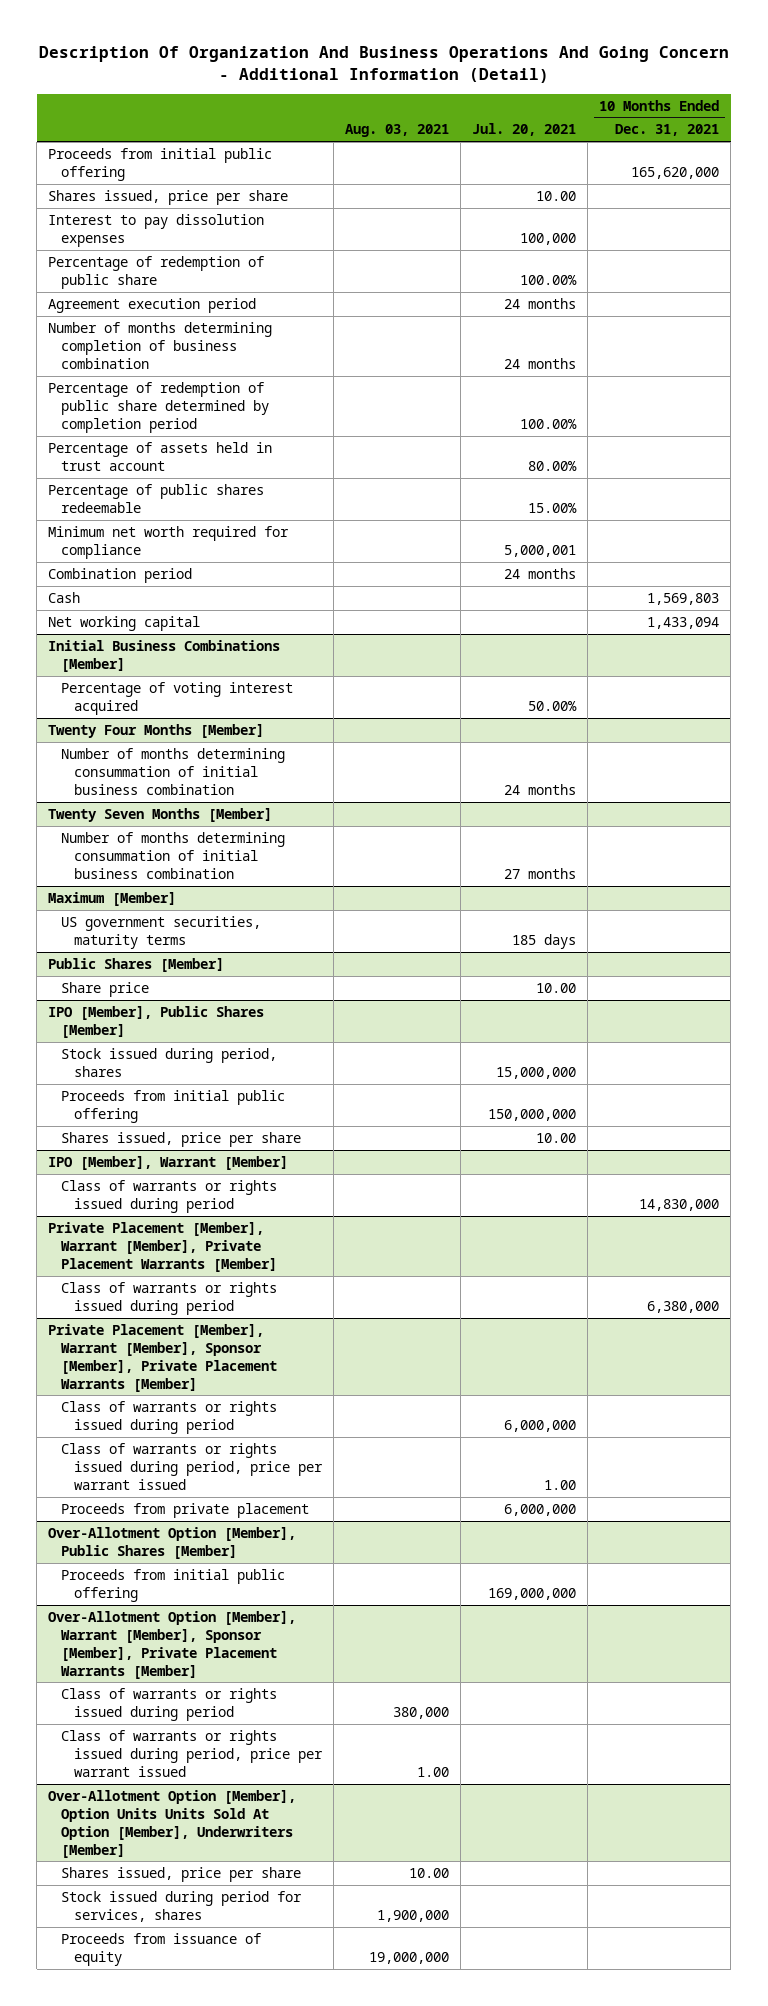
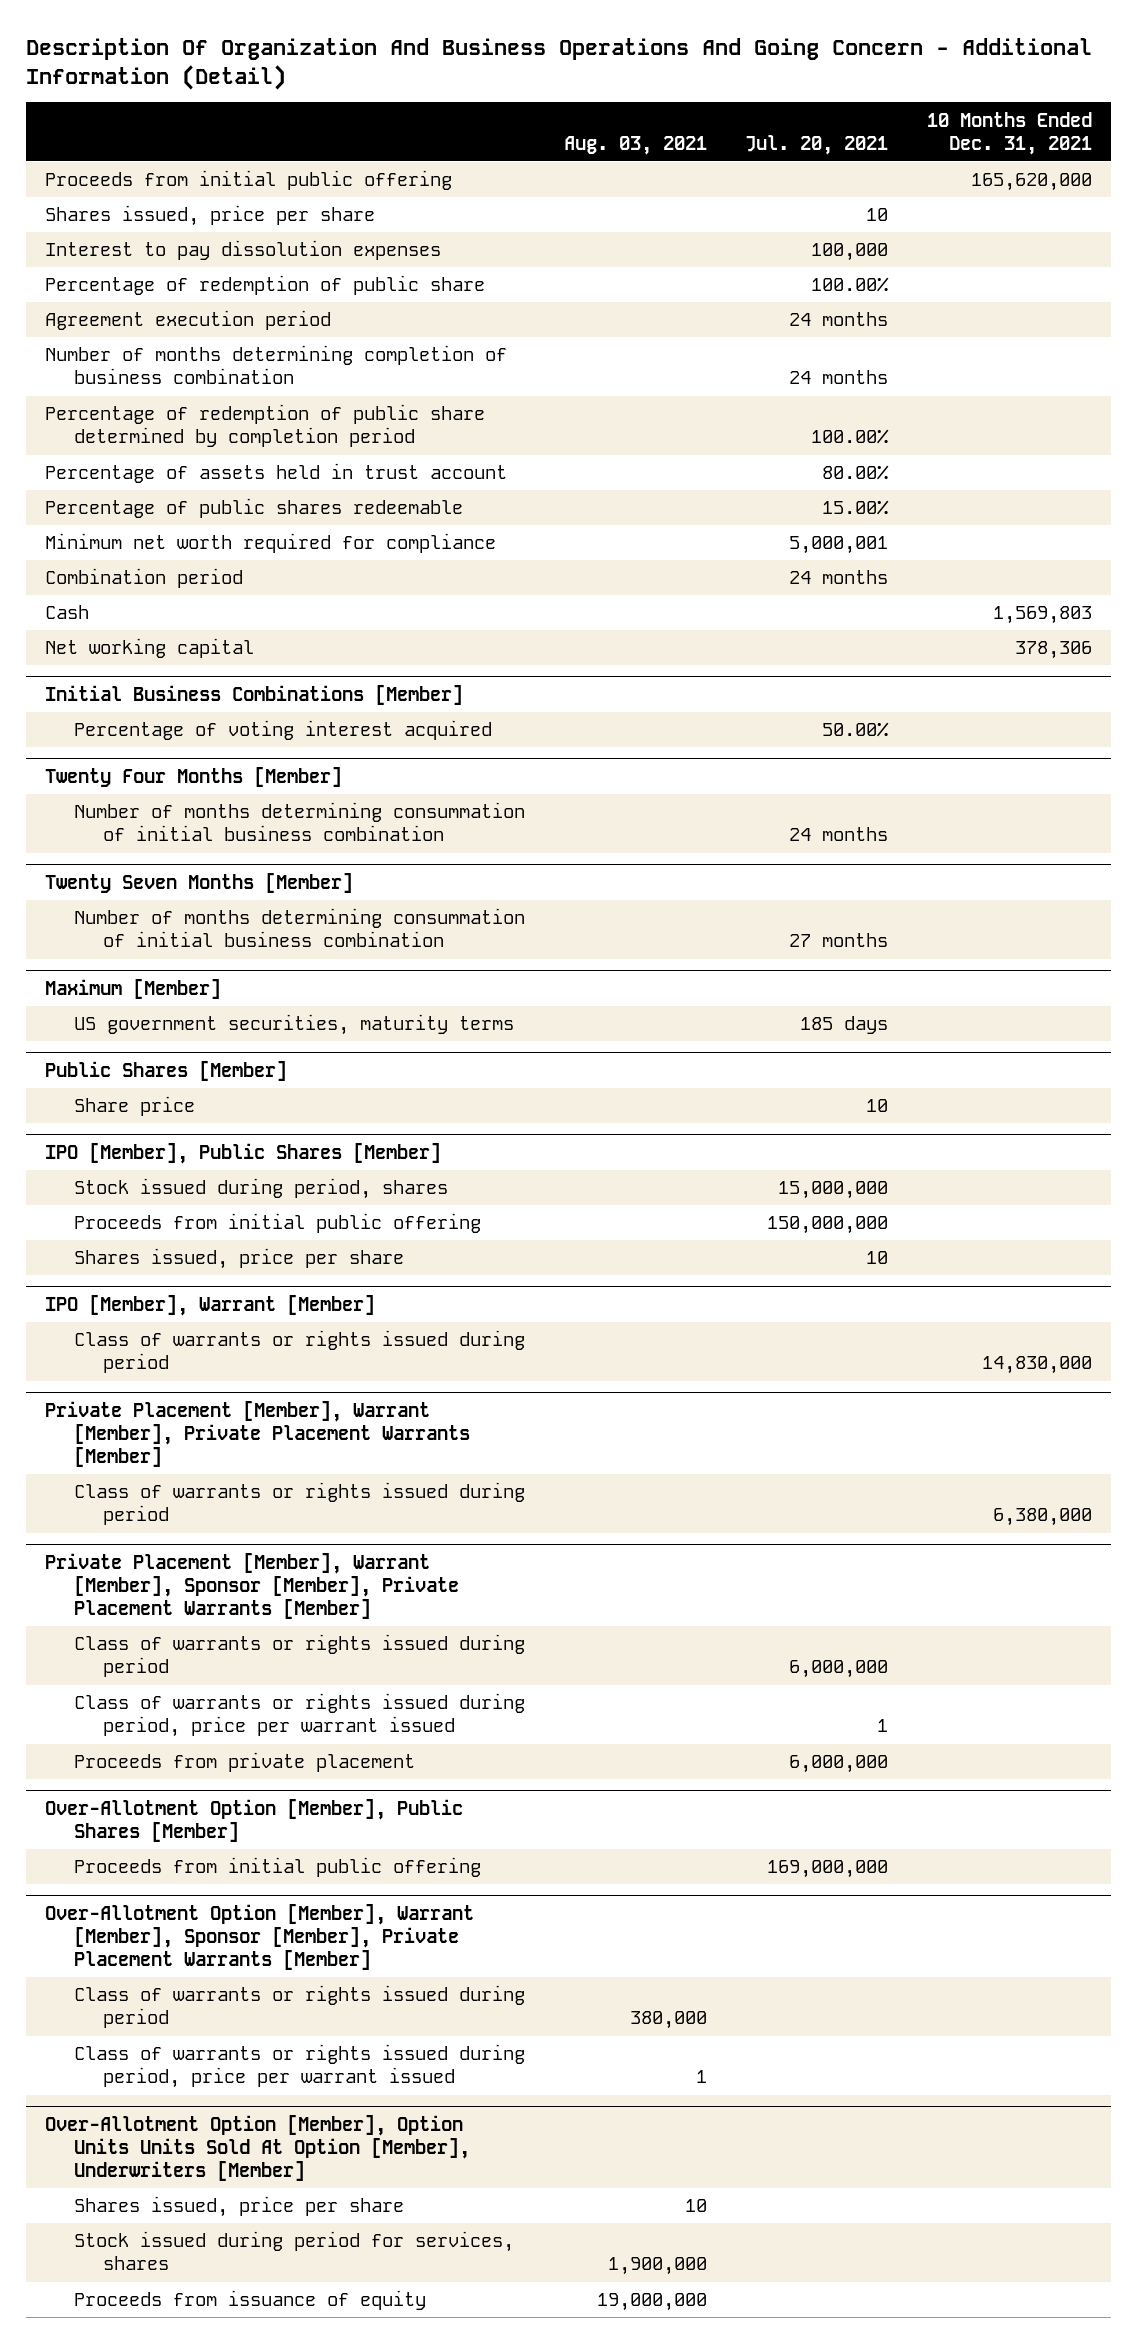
[536,190,577,201] 10.00 -> [866,208,889,222] 10
[647,616,720,629] 1,433,094 -> [1014,641,1092,660] 378,306
[536,982,577,993] 10.00 -> [866,1099,889,1113] 10
[536,1132,577,1143] 10.00 -> [866,1251,889,1265] 10
[544,1479,577,1490] 1.00 -> [877,1719,889,1733] 1
[417,1766,450,1777] 1.00 -> [695,2070,707,2084] 1
[409,1867,450,1878] 10.00 -> [684,2199,707,2213] 10

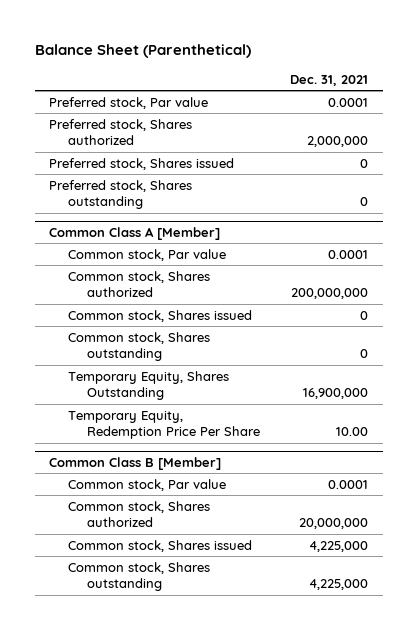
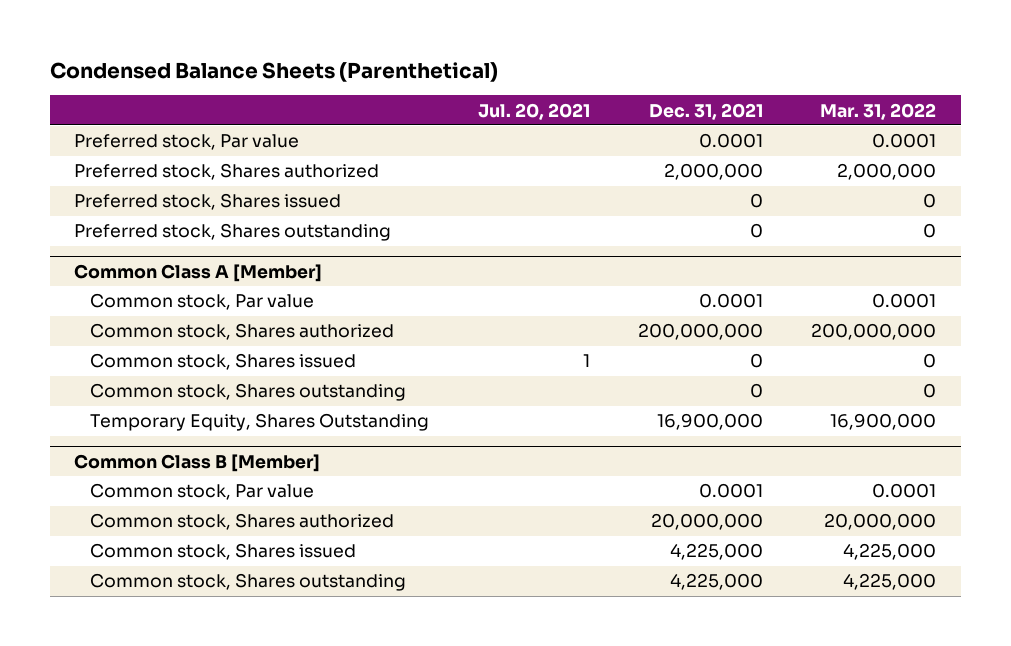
[34,44,251,59] Balance Sheet (Parenthetical) -> [50,61,499,82] Condensed Balance Sheets (Parenthetical)
none -> [477,102,590,120] Jul. 20, 2021
none -> [820,102,937,120] Mar. 31, 2022
[68,410,261,440] Temporary Equity, Redemption Price Per Share -> none

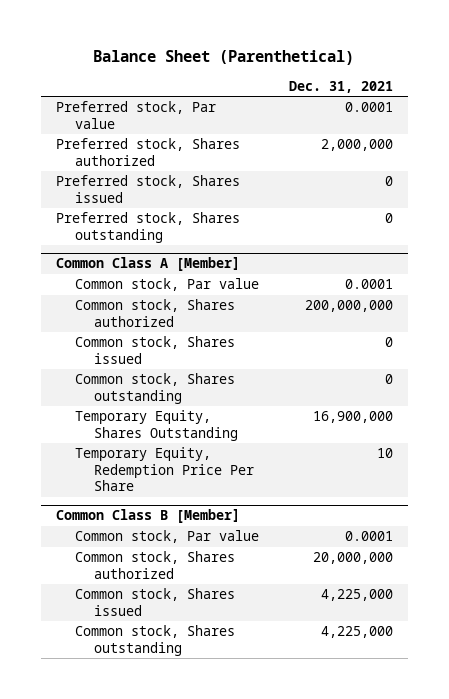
[50,61,499,82] Condensed Balance Sheets (Parenthetical) -> [93,49,355,65] Balance Sheet (Parenthetical)
[477,102,590,120] Jul. 20, 2021 -> none
[820,102,937,120] Mar. 31, 2022 -> none
none -> [74,447,255,492] Temporary Equity, Redemption Price Per Share

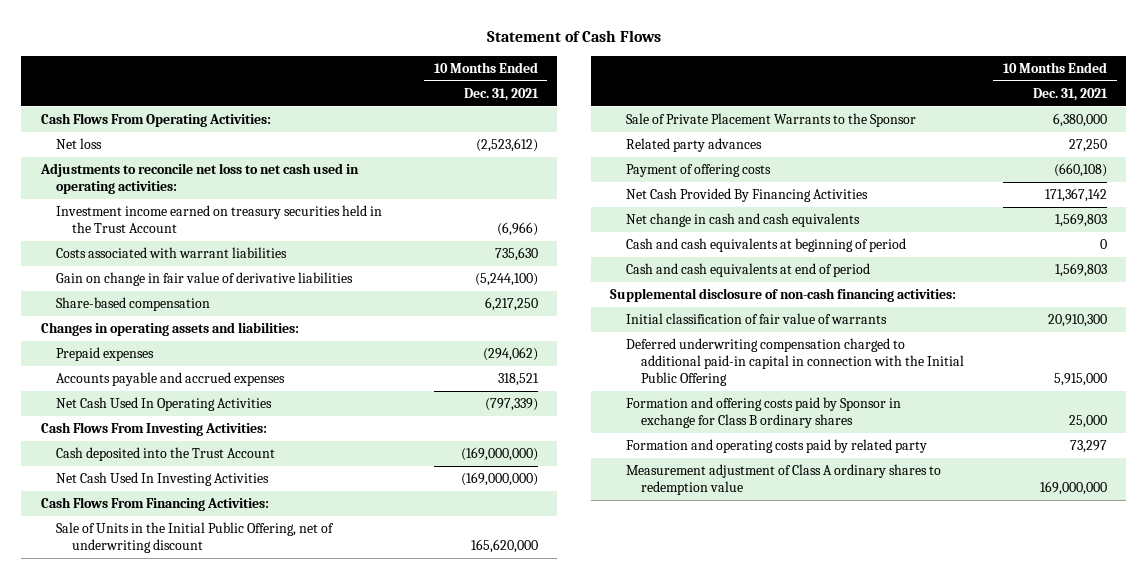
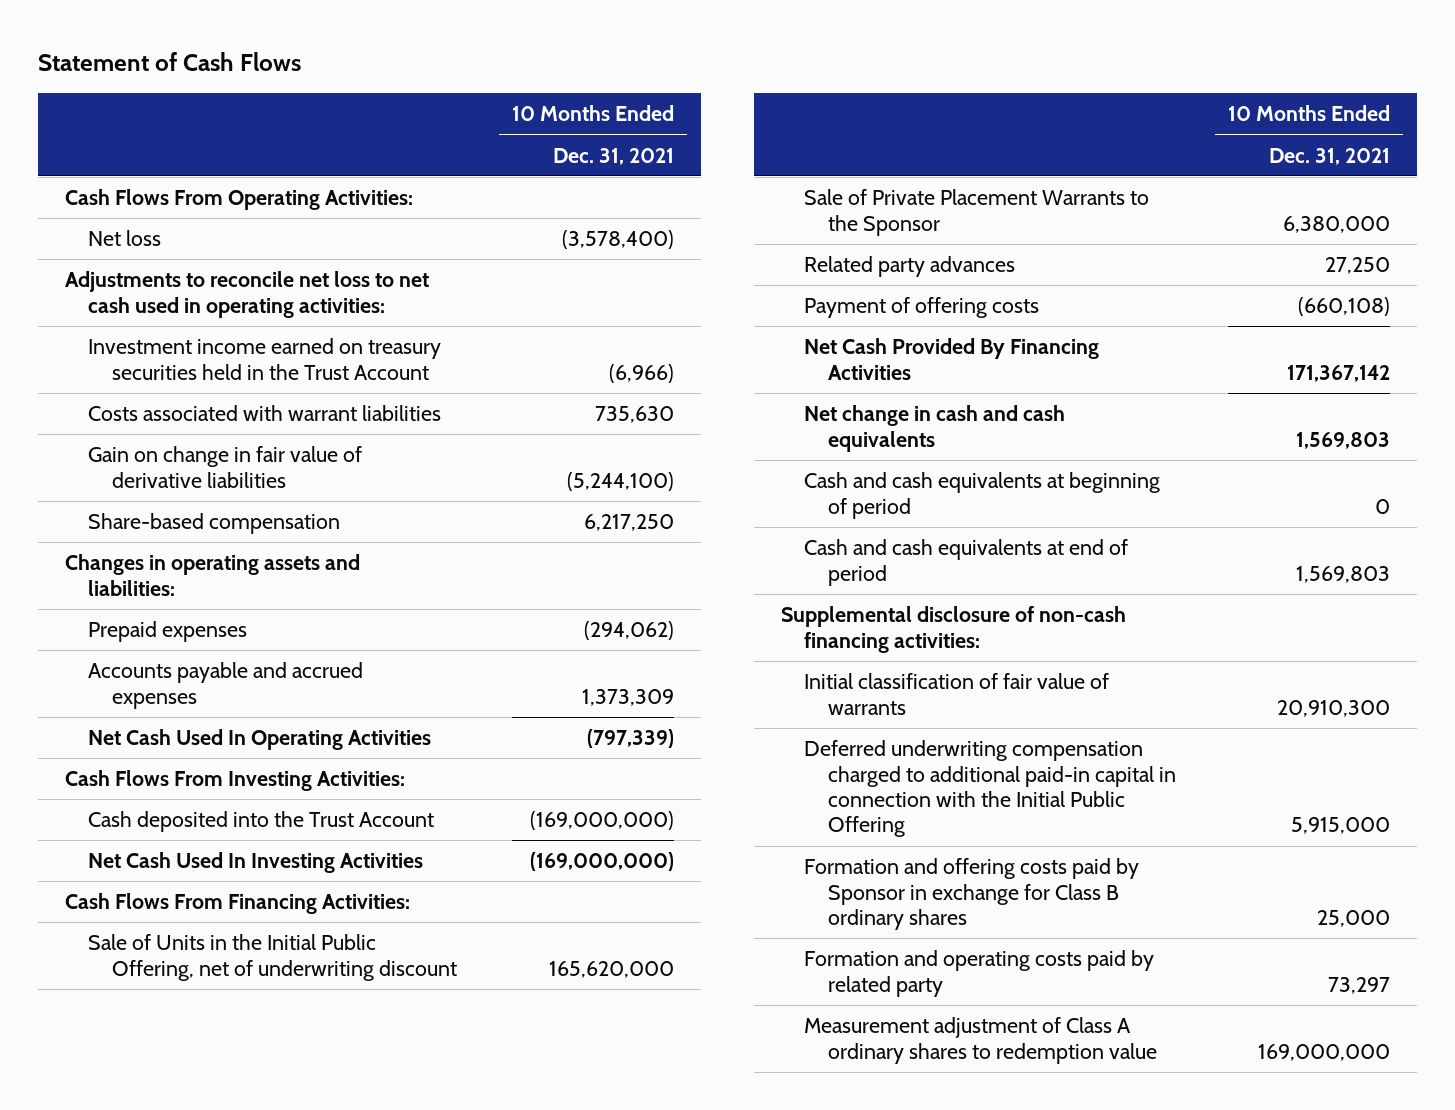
[475,138,538,153] (2,523,612) -> [562,230,675,250] (3,578,400)
[497,373,539,387] 318,521 -> [582,688,675,706] 1,373,309

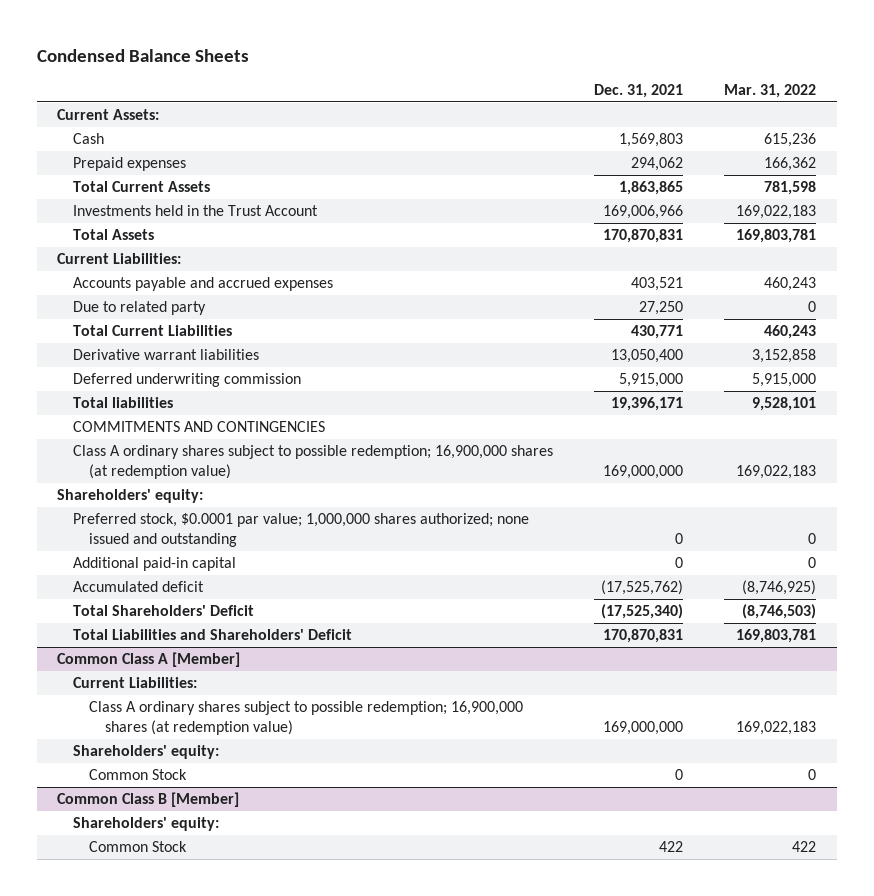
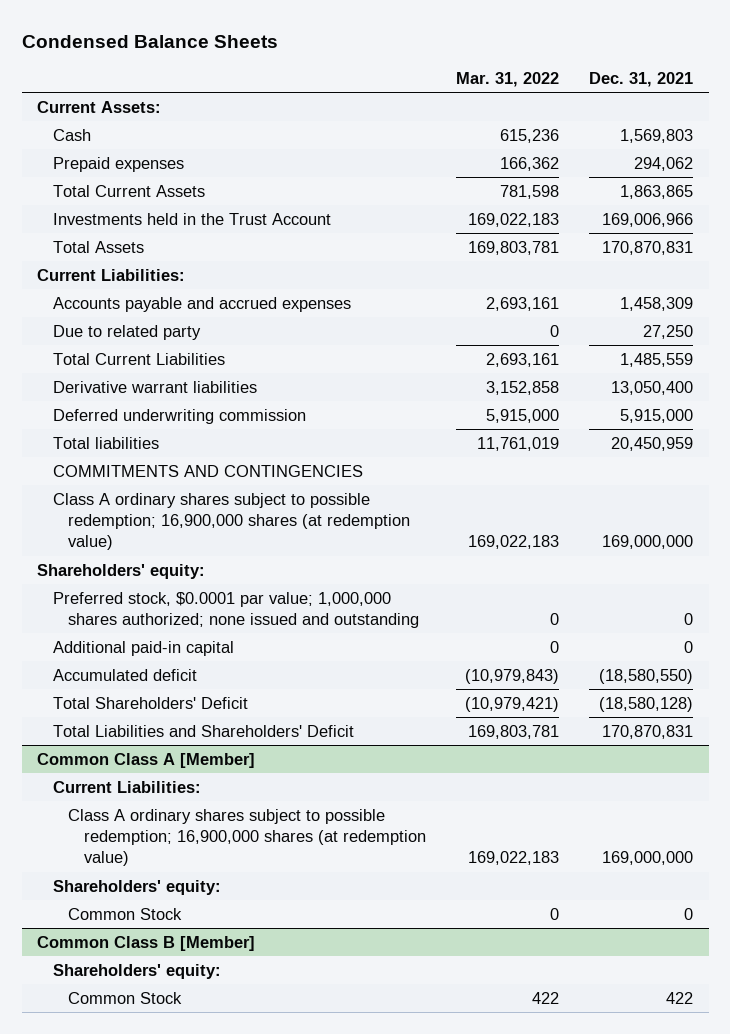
[631,277,684,292] 403,521 -> [620,296,694,311] 1,458,309
[764,277,817,292] 460,243 -> [485,296,559,311] 2,693,161
[631,325,684,340] 430,771 -> [620,352,694,367] 1,485,559
[764,325,817,340] 460,243 -> [485,352,559,367] 2,693,161
[611,397,684,412] 19,396,171 -> [611,436,694,451] 20,450,959
[752,397,817,412] 9,528,101 -> [476,436,559,451] 11,761,019
[601,580,684,596] (17,525,762) -> [599,668,694,684] (18,580,550)
[742,580,817,596] (8,746,925) -> [464,668,559,684] (10,979,843)
[601,604,684,620] (17,525,340) -> [599,696,694,712] (18,580,128)
[742,604,817,620] (8,746,503) -> [464,696,559,712] (10,979,421)

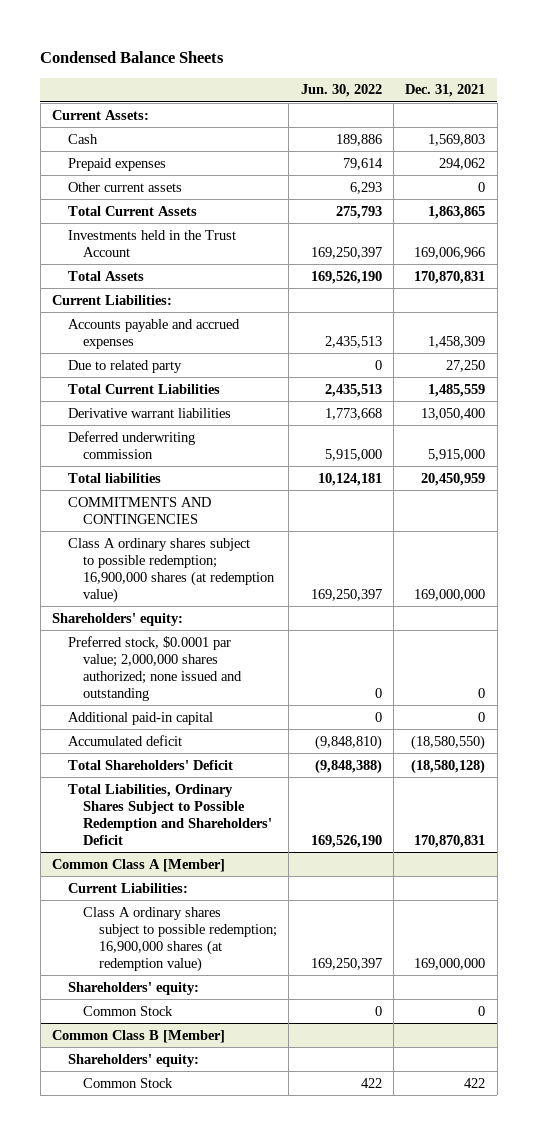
[455,72,559,88] Mar. 31, 2022 -> none
none -> [300,84,382,98] Jun. 30, 2022
none -> [67,181,182,192] Other current assets
[52,591,420,628] Preferred stock, $0.0001 par value; 1,000,000 shares authorized; none issued and outstanding -> [67,635,243,702] Preferred stock, $0.0001 par value; 2,000,000 shares authorized; none issued and outstanding
[52,724,354,737] Total Liabilities and Shareholders' Deficit -> [67,783,273,846] Total Liabilities, Ordinary Shares Subject to Possible Redemption and Shareholders' Deficit

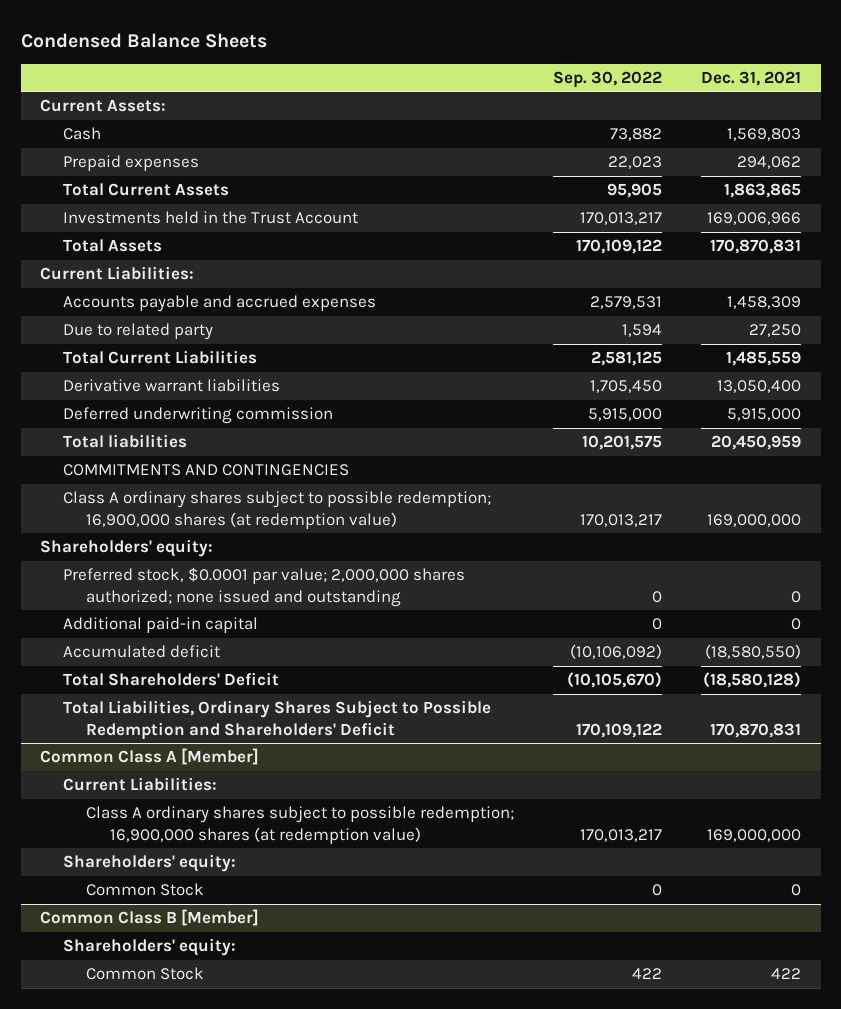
[300,84,382,98] Jun. 30, 2022 -> none
none -> [553,70,663,88] Sep. 30, 2022
[67,181,182,192] Other current assets -> none

